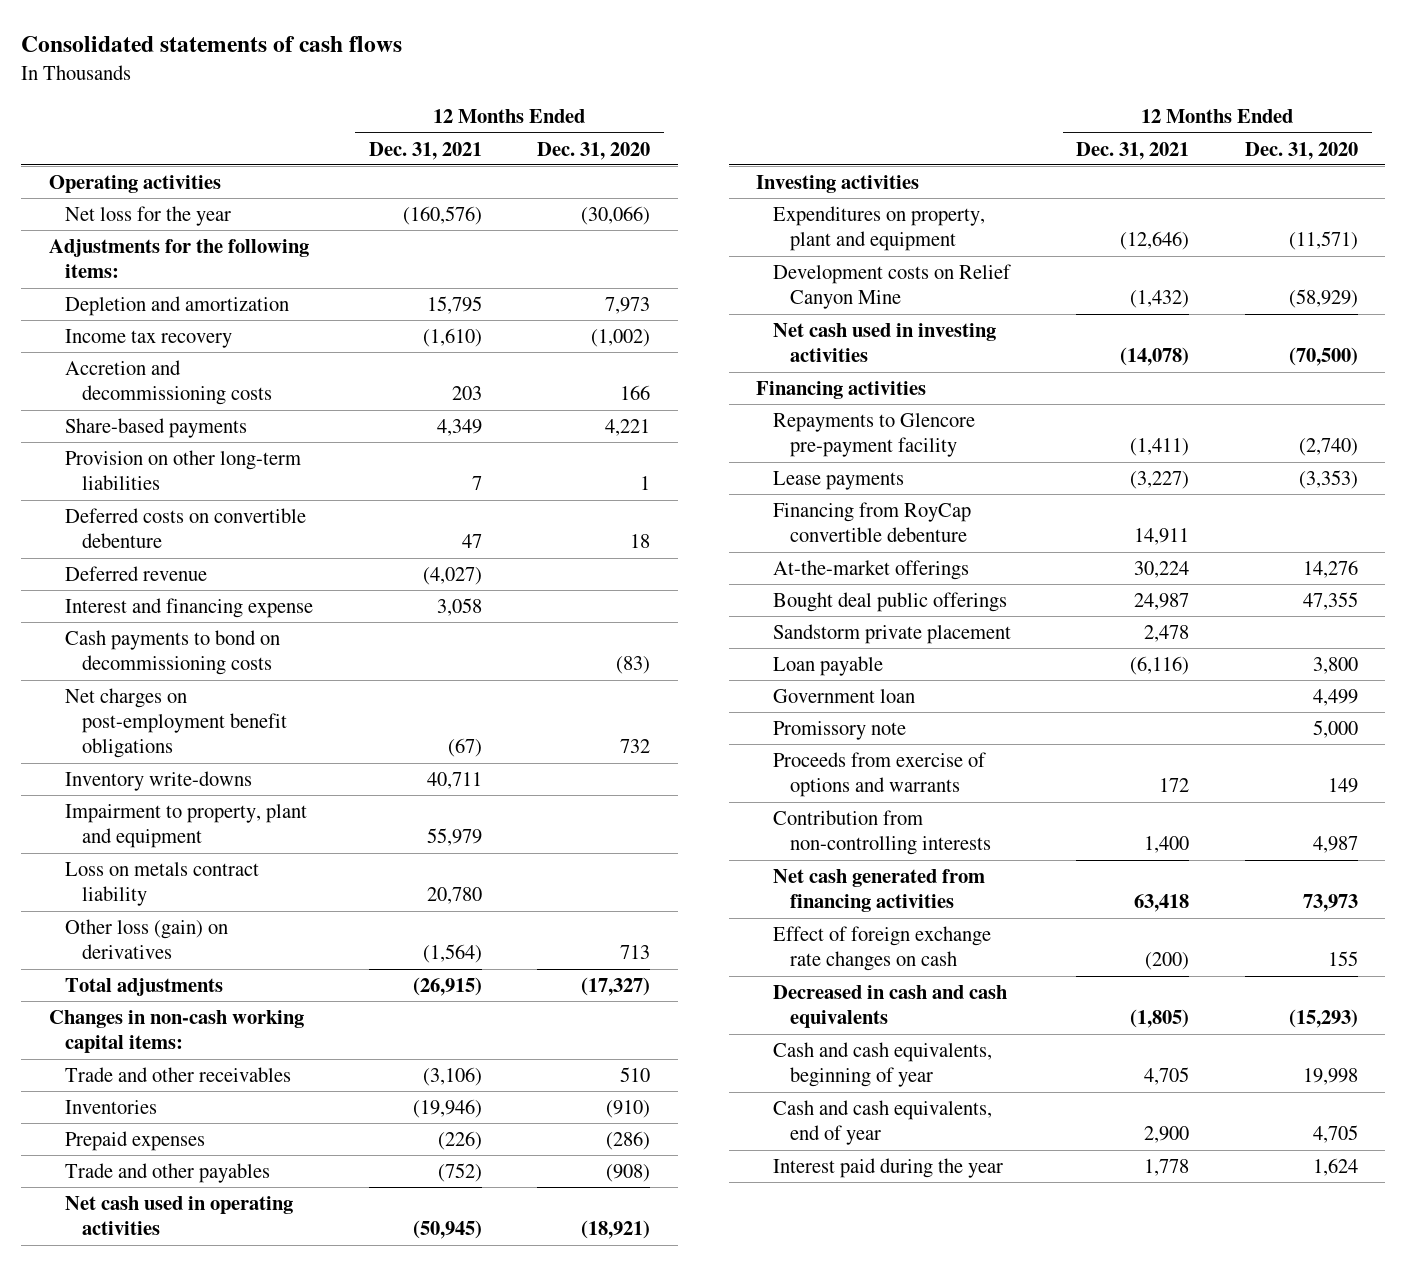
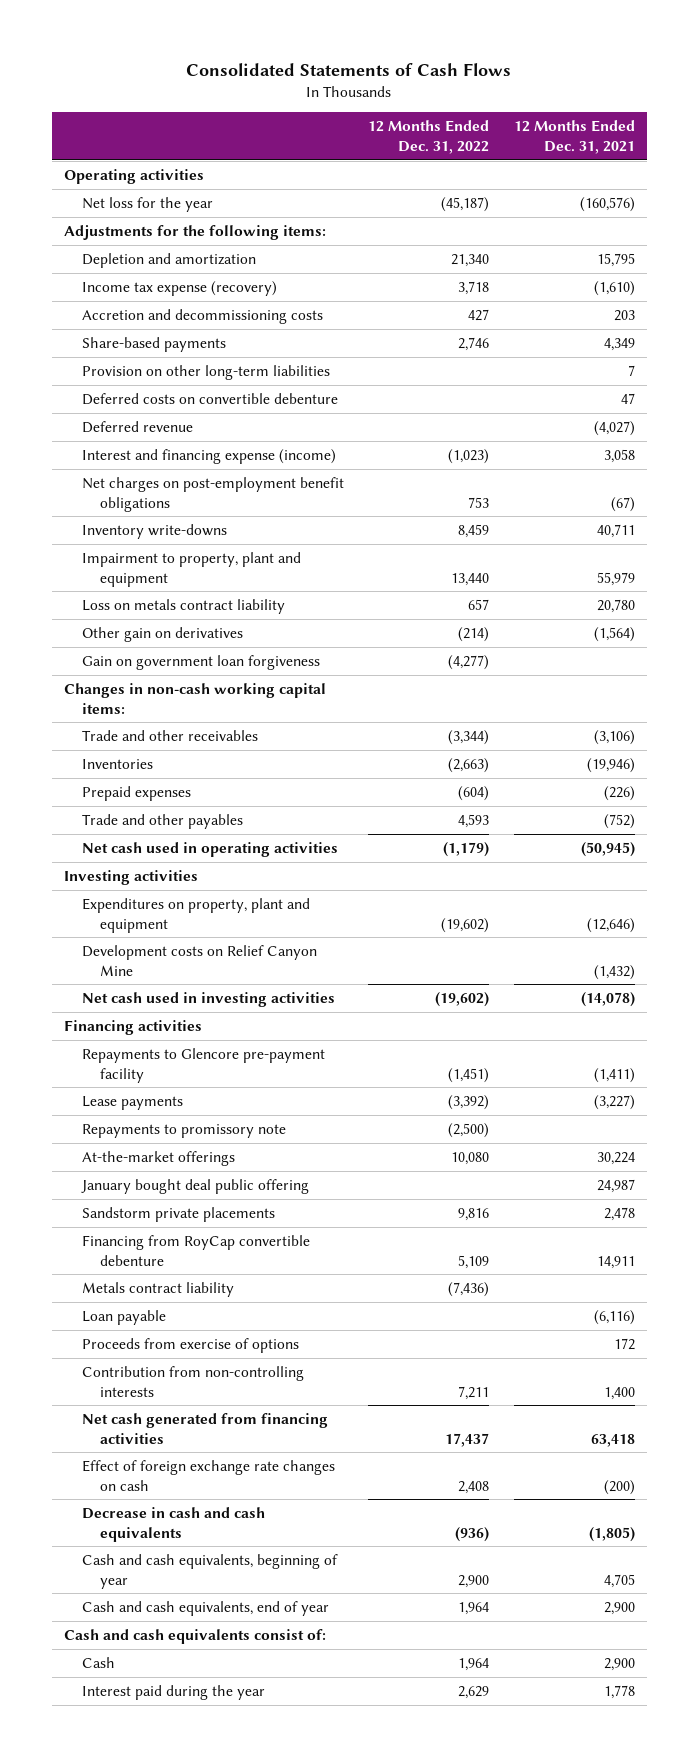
[20,36,402,53] Consolidated statements of cash flows -> [186,62,512,76] Consolidated Statements of Cash Flows
[537,141,651,160] Dec. 31, 2020 -> none
none -> [368,120,490,154] 12 Months Ended Dec. 31, 2022
[65,328,233,348] Income tax recovery -> [81,280,277,296] Income tax expense (recovery)
[65,629,281,676] Cash payments to bond on decommissioning costs -> none
[65,597,314,618] Interest and financing expense -> [81,448,336,464] Interest and financing expense (income)
[65,977,224,996] Total adjustments -> none
[65,918,229,960] Other loss (gain) on derivatives -> [81,626,243,642] Other gain on derivatives
none -> [81,654,320,670] Gain on government loan forgiveness
none -> [81,1123,286,1138] Repayments to promissory note
[773,591,1008,612] Bought deal public offerings -> [80,1178,309,1194] January bought deal public offering
[773,623,1012,644] Sandstorm private placement -> [81,1206,275,1222] Sandstorm private placements
[773,501,972,543] Financing from RoyCap convertible debenture -> [81,1234,310,1266] Financing from RoyCap convertible debenture
none -> [81,1281,234,1297] Metals contract liability
[773,688,916,703] Government loan -> none
[773,720,907,740] Promissory note -> none
[773,751,987,798] Proceeds from exercise of options and warrants -> [81,1337,299,1353] Proceeds from exercise of options
[773,984,1008,1029] Decreased in cash and cash equivalents -> [81,1506,265,1542] Decrease in cash and cash equivalents
none -> [63,1628,326,1644] Cash and cash equivalents consist of:
none -> [81,1656,115,1668] Cash

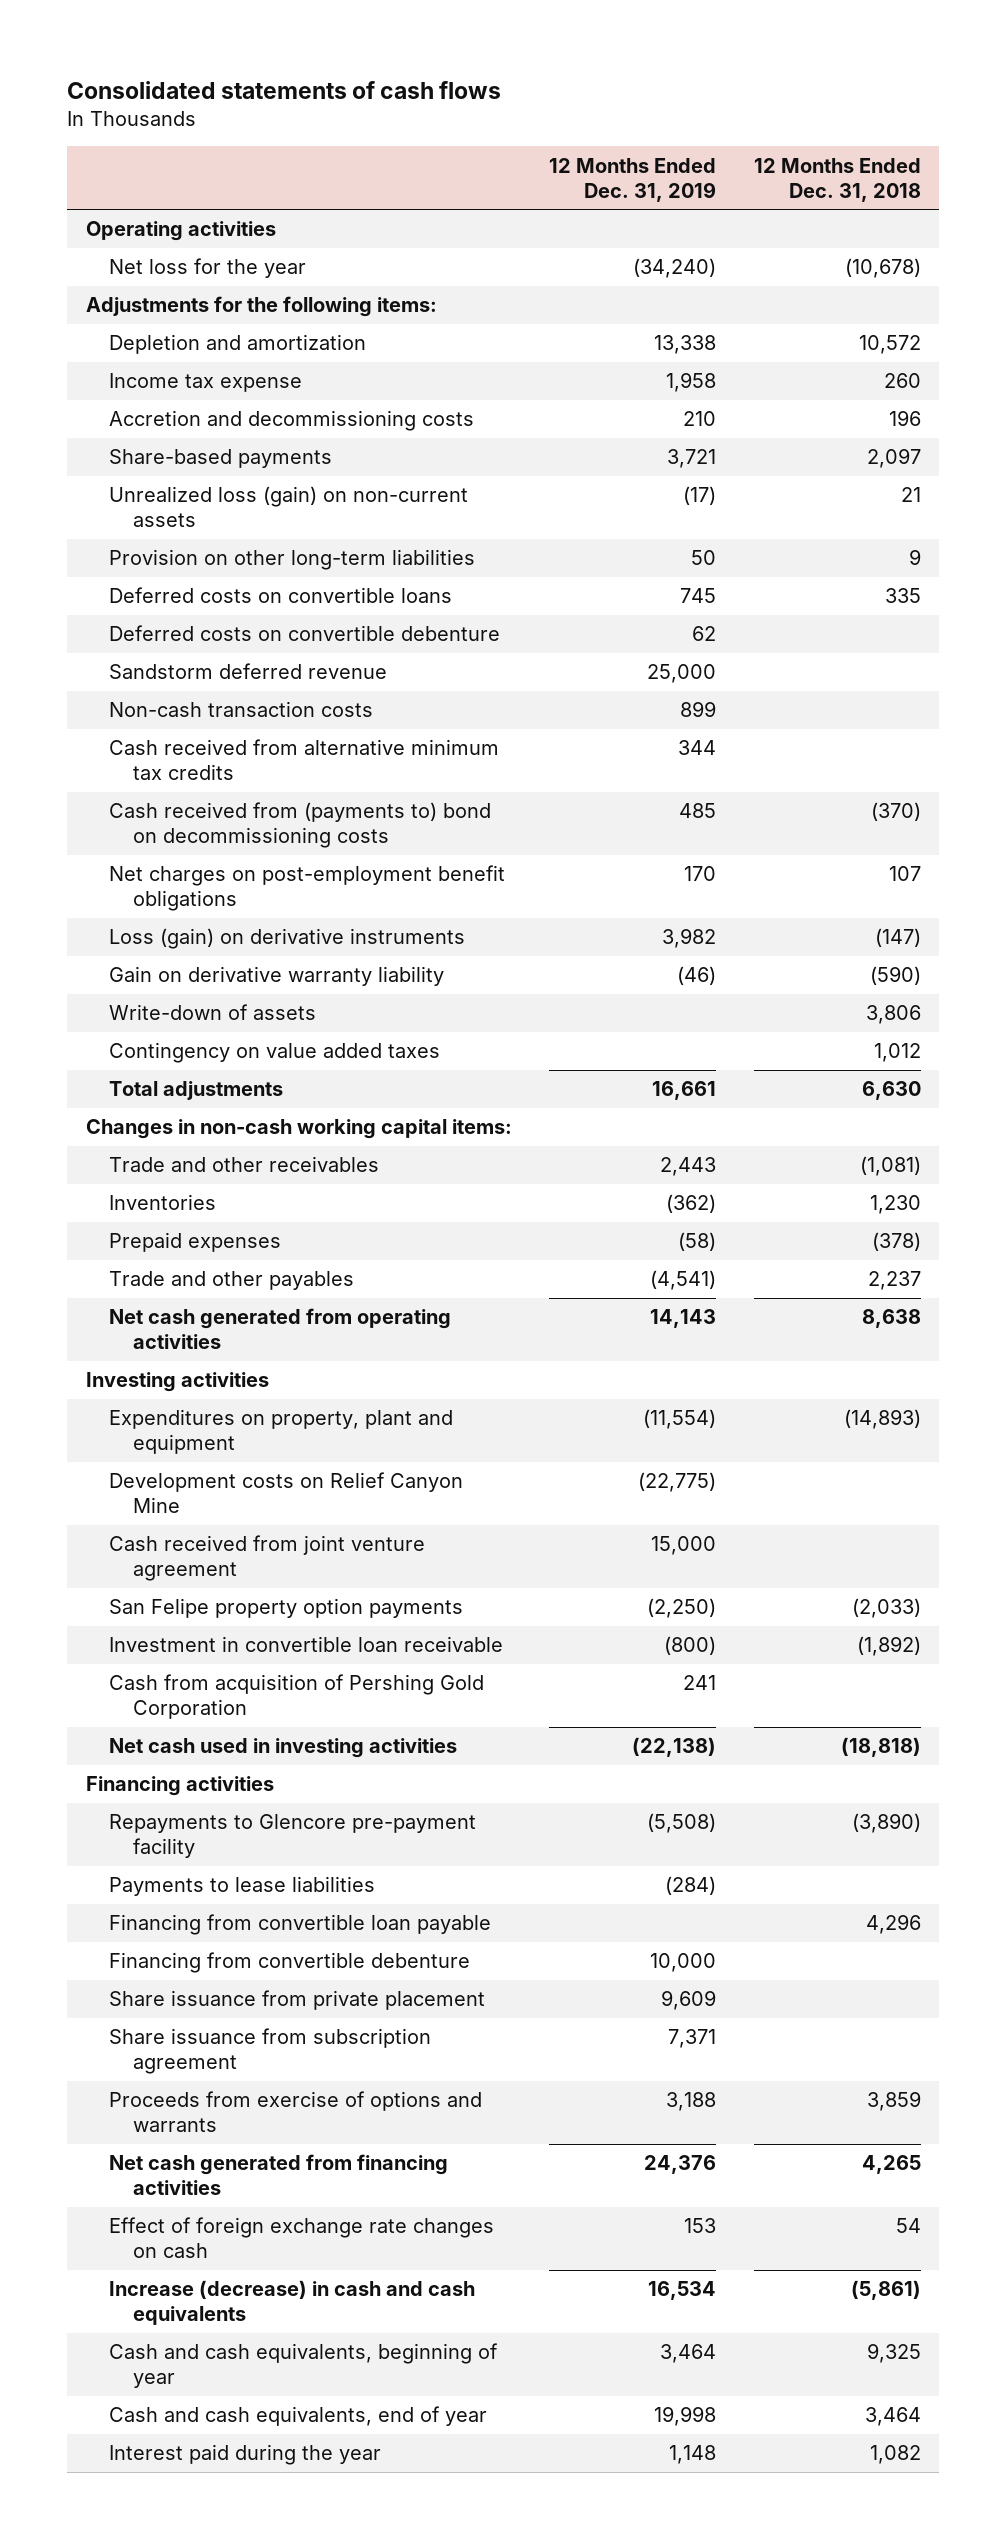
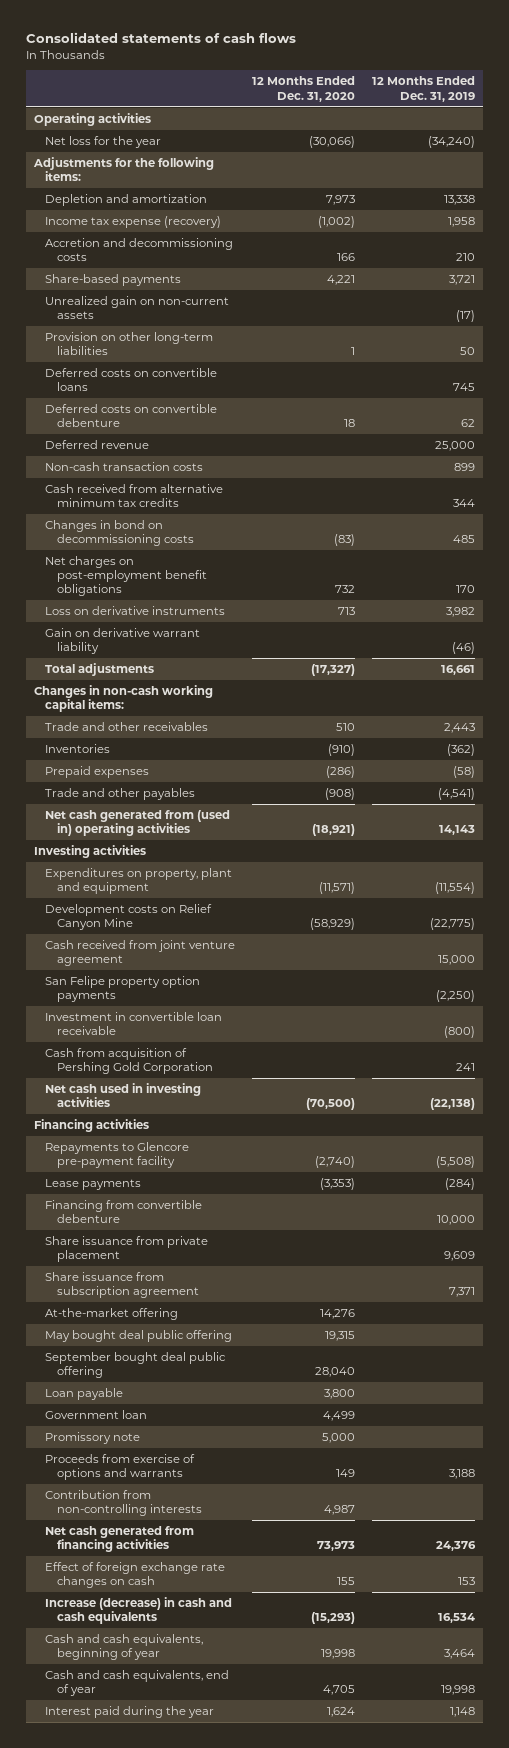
[753,157,921,202] 12 Months Ended Dec. 31, 2018 -> none
none -> [252,76,356,102] 12 Months Ended Dec. 31, 2020
[109,373,303,393] Income tax expense -> [45,216,222,229] Income tax expense (recovery)
[109,486,469,528] Unrealized loss (gain) on non-current assets -> [45,296,230,320] Unrealized gain on non-current assets
[109,663,388,680] Sandstorm deferred revenue -> [45,440,150,450] Deferred revenue
[109,802,492,849] Cash received from (payments to) bond on decommissioning costs -> [45,520,194,547] Changes in bond on decommissioning costs
[109,1004,317,1021] Write-down of assets -> none
[109,1042,441,1064] Contingency on value added taxes -> none
[109,928,466,950] Loss (gain) on derivative instruments -> [45,606,226,616] Loss on derivative instruments
[109,966,445,987] Gain on derivative warranty liability -> [45,628,201,655] Gain on derivative warrant liability
[109,1308,452,1350] Net cash generated from operating activities -> [45,810,231,837] Net cash generated from (used in) operating activities
[109,1914,492,1936] Financing from convertible loan payable -> none
[109,1876,376,1897] Payments to lease liabilities -> [45,1179,142,1191] Lease payments
none -> [45,1308,179,1321] At-the-market offering
none -> [45,1330,233,1343] May bought deal public offering
none -> [45,1352,227,1379] September bought deal public offering
none -> [45,1388,124,1401] Loan payable
none -> [45,1410,148,1420] Government loan
none -> [45,1432,141,1445] Promissory note
none -> [45,1490,202,1517] Contribution from non-controlling interests

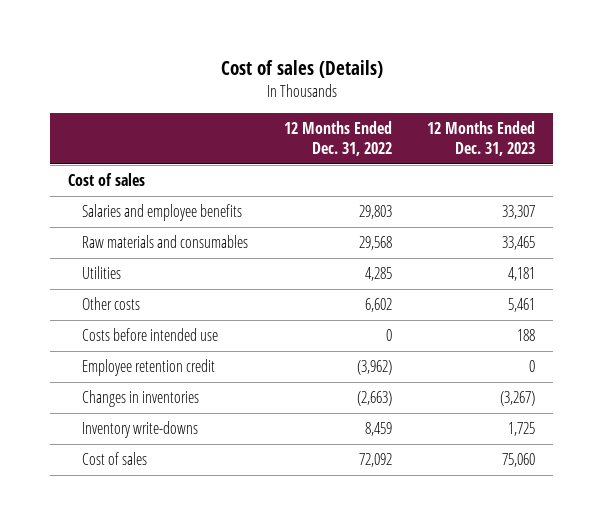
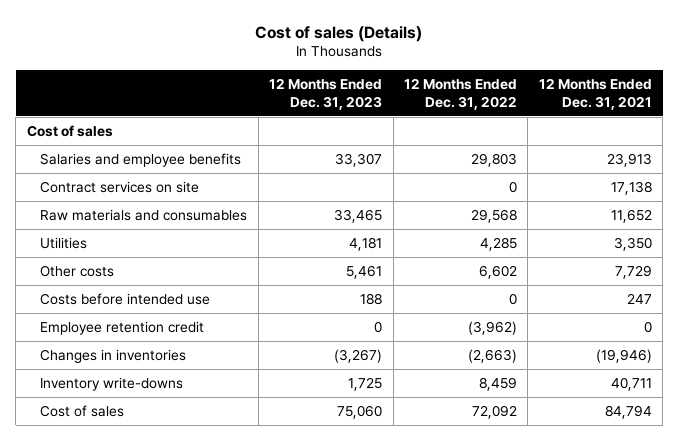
none -> [538,78,652,110] 12 Months Ended Dec. 31, 2021
none -> [40,180,200,193] Contract services on site

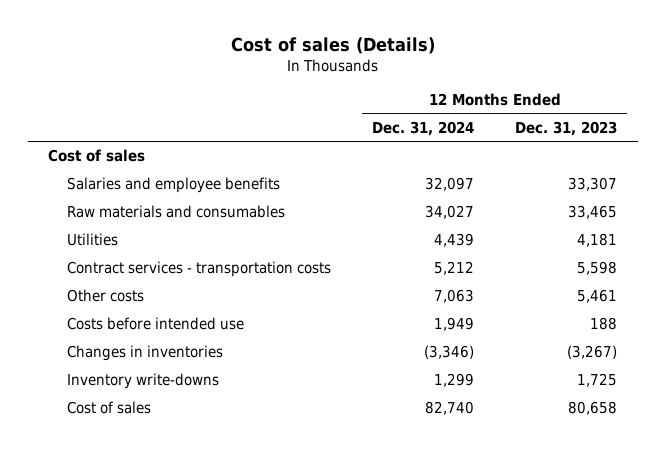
[403,78,517,110] 12 Months Ended Dec. 31, 2022 -> none
[538,78,652,110] 12 Months Ended Dec. 31, 2021 -> none
none -> [372,120,475,136] Dec. 31, 2024
[40,180,200,193] Contract services on site -> none
none -> [67,261,332,278] Contract services - transportation costs
[40,320,205,335] Employee retention credit -> none
[337,404,383,419] 75,060 -> [568,401,618,416] 80,658

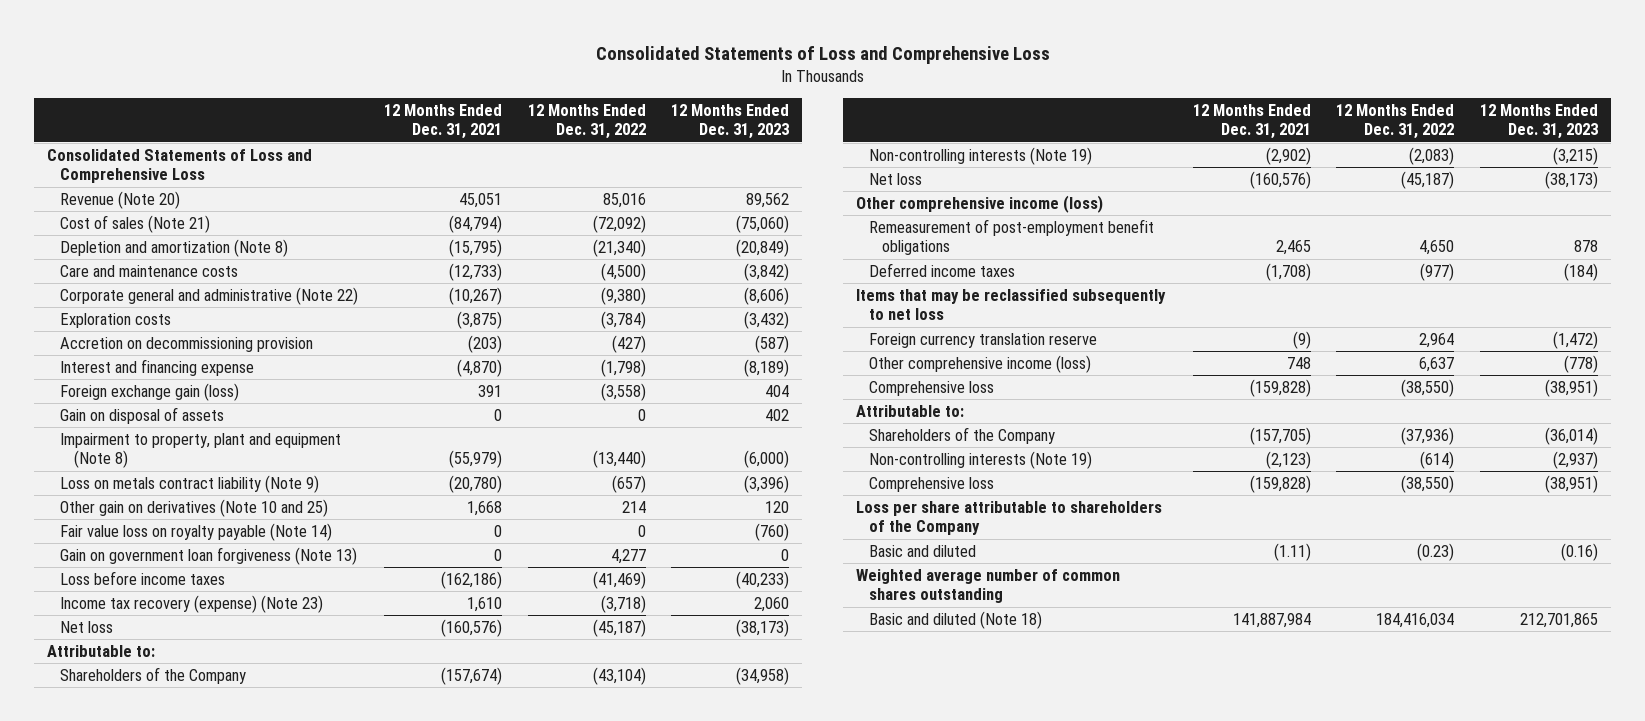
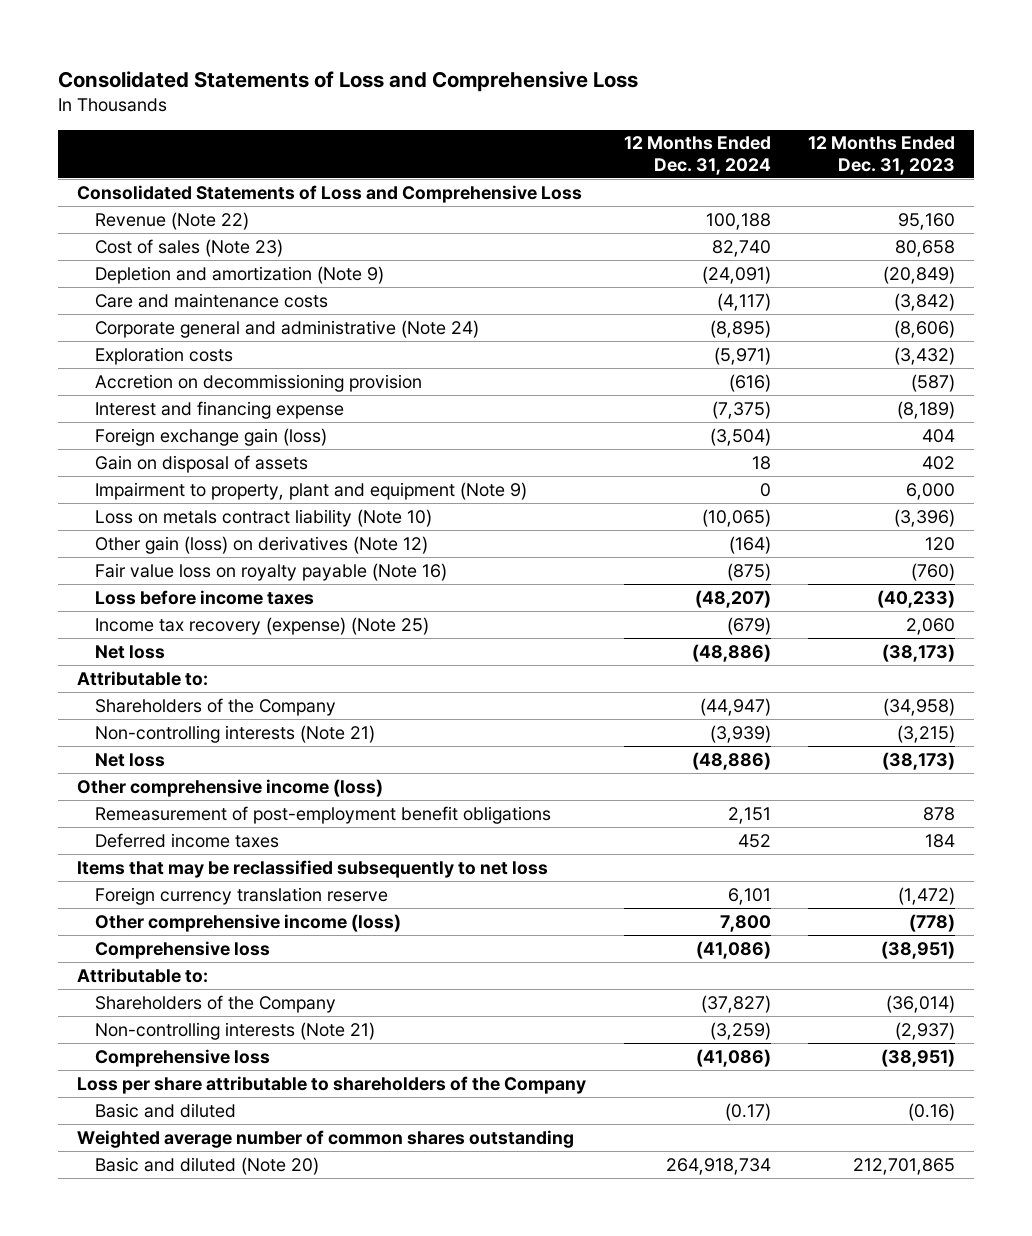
[384,103,503,140] 12 Months Ended Dec. 31, 2021 -> none
[527,103,646,140] 12 Months Ended Dec. 31, 2022 -> none
none -> [623,136,771,176] 12 Months Ended Dec. 31, 2024
[60,190,181,209] Revenue (Note 20) -> [94,211,249,230] Revenue (Note 22)
[746,192,790,208] 89,562 -> [898,212,956,230] 95,160
[60,214,211,233] Cost of sales (Note 21) -> [94,238,283,257] Cost of sales (Note 23)
[736,214,790,233] (75,060) -> [895,239,956,257] 80,658
[60,238,289,257] Depletion and amortization (Note 8) -> [94,265,384,284] Depletion and amortization (Note 9)
[60,286,359,305] Corporate general and administrative (Note 22) -> [94,319,479,338] Corporate general and administrative (Note 24)
[60,546,358,565] Gain on government loan forgiveness (Note 13) -> none
[60,432,342,469] Impairment to property, plant and equipment (Note 8) -> [94,481,527,500] Impairment to property, plant and equipment (Note 9)
[744,450,790,469] (6,000) -> [906,482,956,500] 6,000
[60,474,320,493] Loss on metals contract liability (Note 9) -> [94,508,432,527] Loss on metals contract liability (Note 10)
[60,498,329,517] Other gain on derivatives (Note 10 and 25) -> [94,535,428,554] Other gain (loss) on derivatives (Note 12)
[60,522,333,541] Fair value loss on royalty payable (Note 14) -> [94,562,447,581] Fair value loss on royalty payable (Note 16)
[60,594,324,613] Income tax recovery (expense) (Note 23) -> [94,616,429,635] Income tax recovery (expense) (Note 25)
[869,146,1093,165] Non-controlling interests (Note 19) -> [94,724,375,743] Non-controlling interests (Note 21)
[1564,262,1599,281] (184) -> [925,833,956,848] 184
[869,450,1093,469] Non-controlling interests (Note 19) -> [94,1021,375,1040] Non-controlling interests (Note 21)
[869,610,1043,629] Basic and diluted (Note 18) -> [94,1156,319,1175] Basic and diluted (Note 20)

